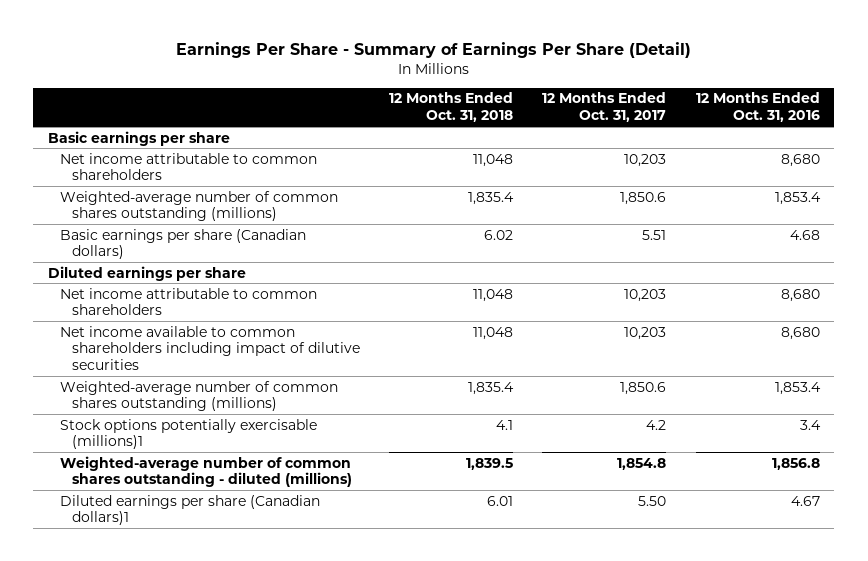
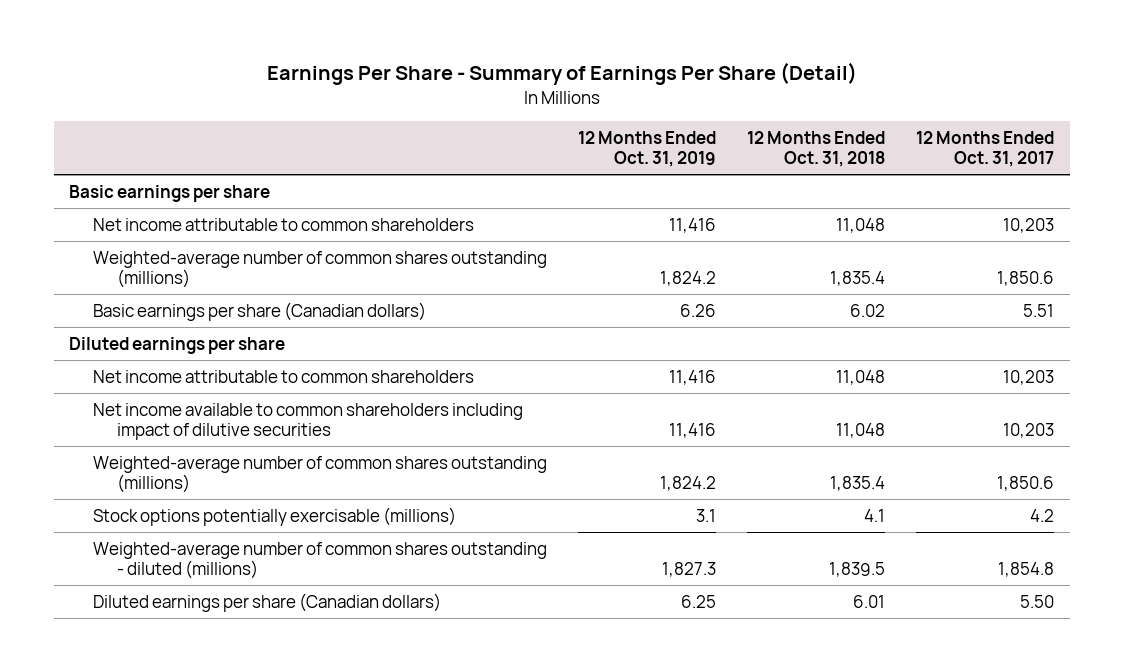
[695,92,820,123] 12 Months Ended Oct. 31, 2016 -> none
none -> [578,130,717,168] 12 Months Ended Oct. 31, 2019
[59,418,317,450] Stock options potentially exercisable (millions)1 -> [93,506,457,526] Stock options potentially exercisable (millions)
[59,494,320,526] Diluted earnings per share (Canadian dollars)1 -> [93,592,442,612] Diluted earnings per share (Canadian dollars)

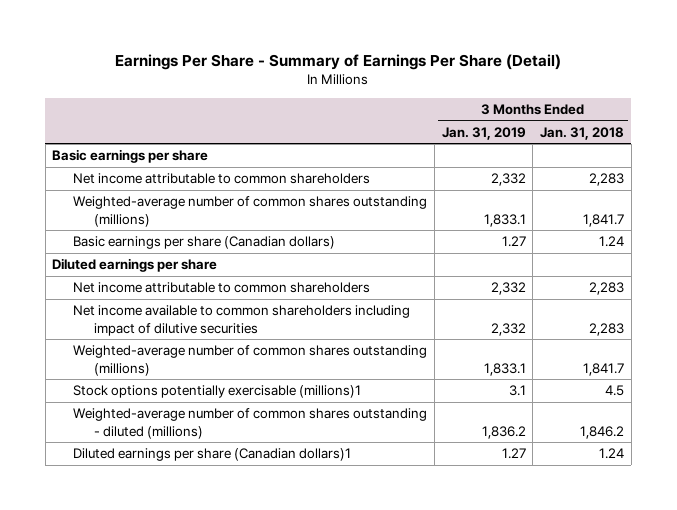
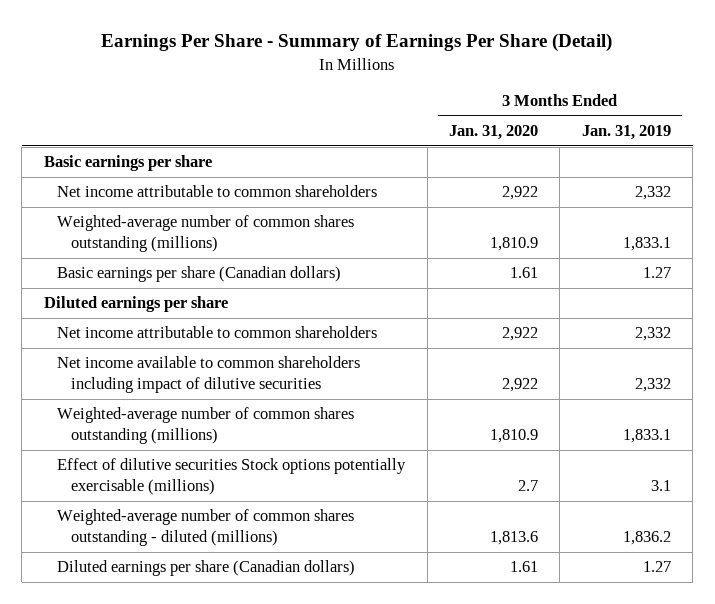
[540,126,625,140] Jan. 31, 2018 -> none
none -> [449,125,539,141] Jan. 31, 2020
[73,385,362,399] Stock options potentially exercisable (millions)1 -> [57,458,407,496] Effect of dilutive securities Stock options potentially exercisable (millions)
[73,448,352,462] Diluted earnings per share (Canadian dollars)1 -> [57,560,356,577] Diluted earnings per share (Canadian dollars)

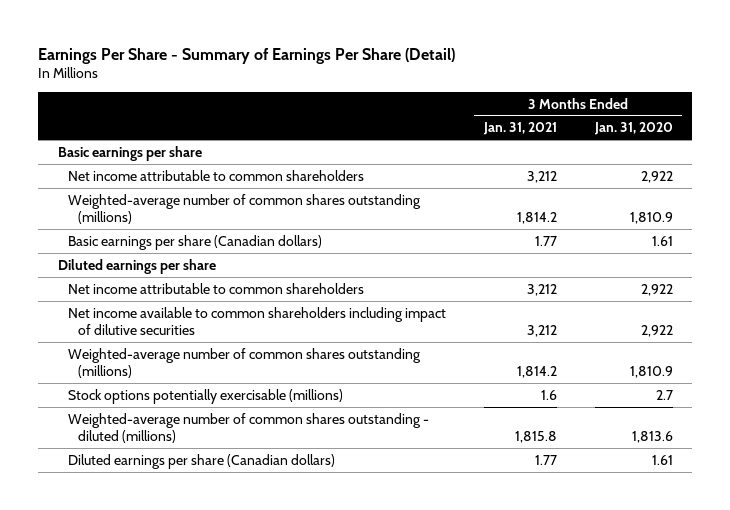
[581,125,671,141] Jan. 31, 2019 -> none
none -> [482,122,557,136] Jan. 31, 2021
[57,458,407,496] Effect of dilutive securities Stock options potentially exercisable (millions) -> [67,388,343,404] Stock options potentially exercisable (millions)

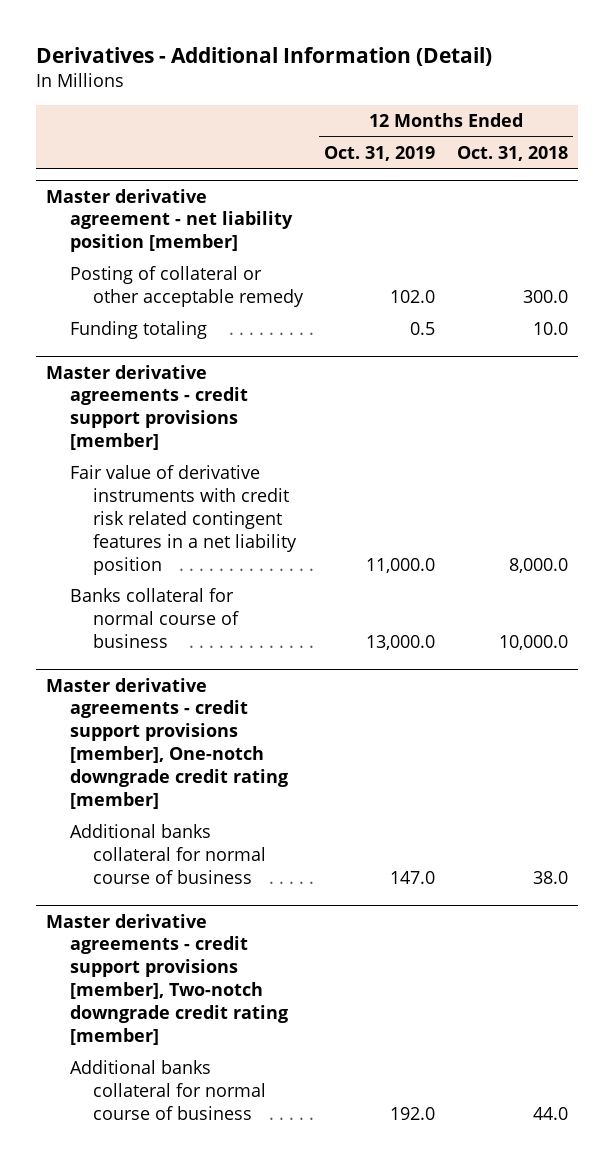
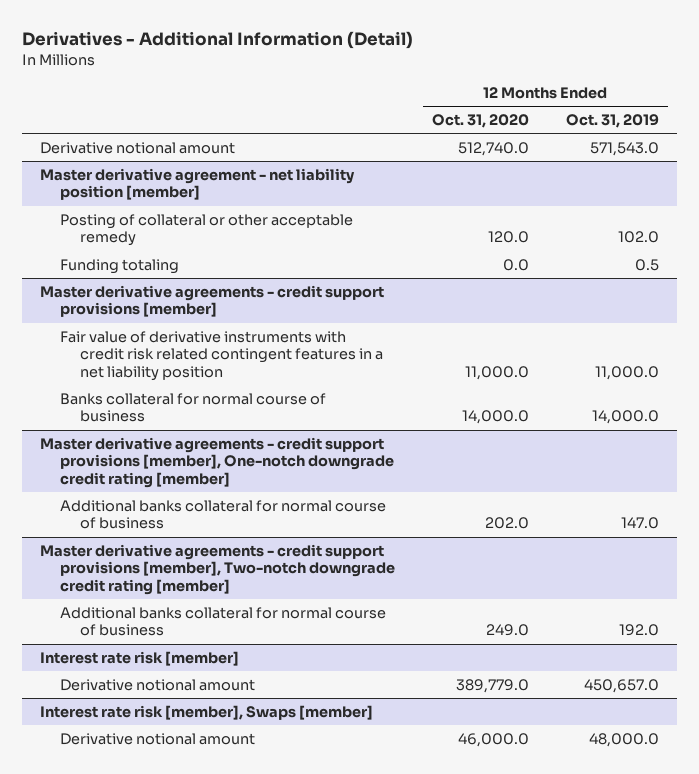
[456,145,568,161] Oct. 31, 2018 -> none
none -> [431,114,529,129] Oct. 31, 2020
none -> [40,141,236,154] Derivative notional amount
[366,634,436,650] 13,000.0 -> [591,410,659,425] 14,000.0
none -> [40,650,240,666] Interest rate risk [member]
none -> [60,678,256,691] Derivative notional amount
none -> [40,704,374,720] Interest rate risk [member], Swaps [member]
none -> [60,732,256,745] Derivative notional amount

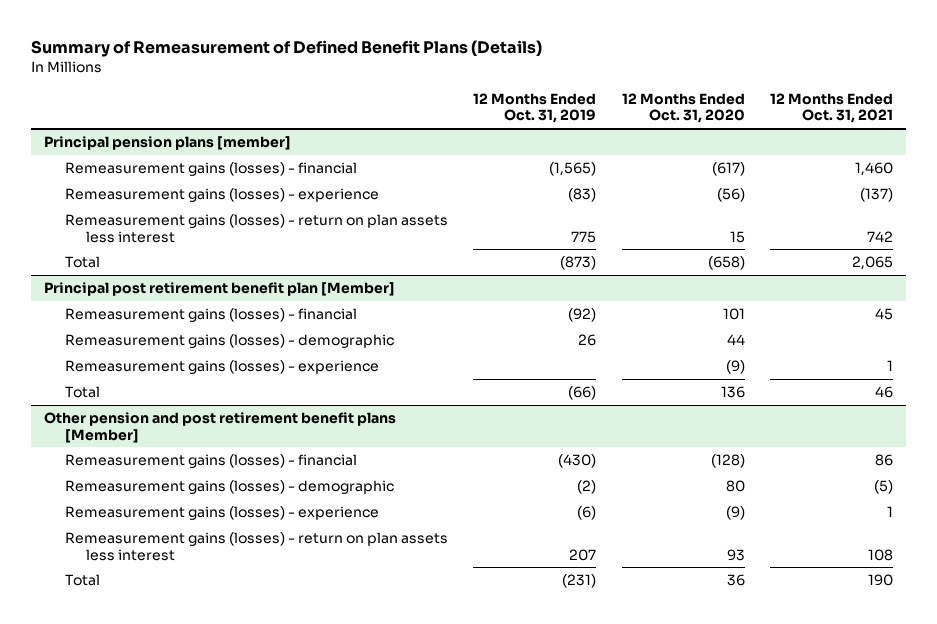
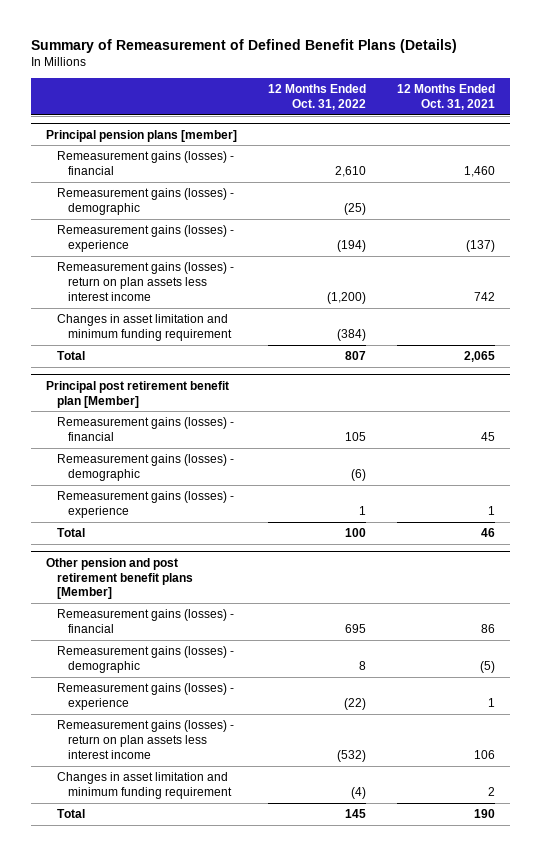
[473,92,597,124] 12 Months Ended Oct. 31, 2019 -> none
[621,92,745,124] 12 Months Ended Oct. 31, 2020 -> none
none -> [267,83,366,110] 12 Months Ended Oct. 31, 2022
none -> [57,188,235,216] Remeasurement gains (losses) - demographic
[65,214,449,243] Remeasurement gains (losses) - return on plan assets less interest -> [57,262,235,301] Remeasurement gains (losses) - return on plan assets less interest income
none -> [57,314,232,342] Changes in asset limitation and minimum funding requirement
[65,532,449,561] Remeasurement gains (losses) - return on plan assets less interest -> [57,720,235,759] Remeasurement gains (losses) - return on plan assets less interest income
[868,548,894,561] 108 -> [473,749,495,759] 106
none -> [57,772,232,800] Changes in asset limitation and minimum funding requirement

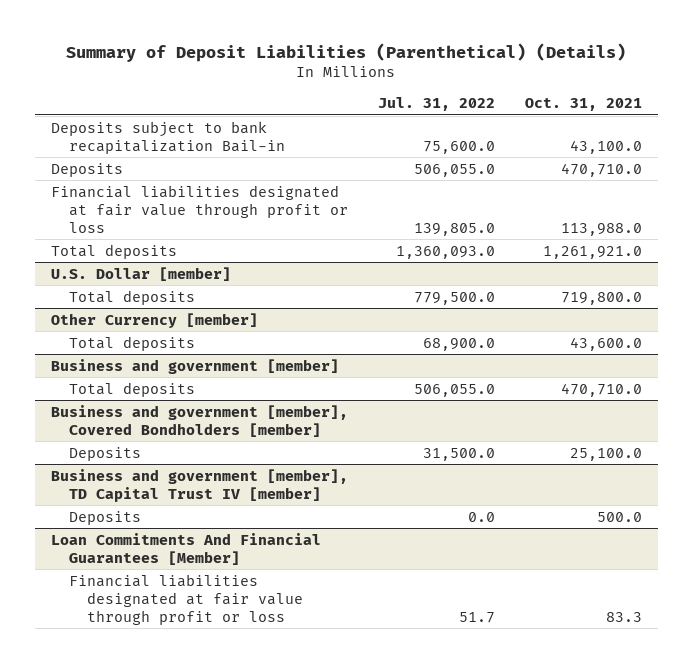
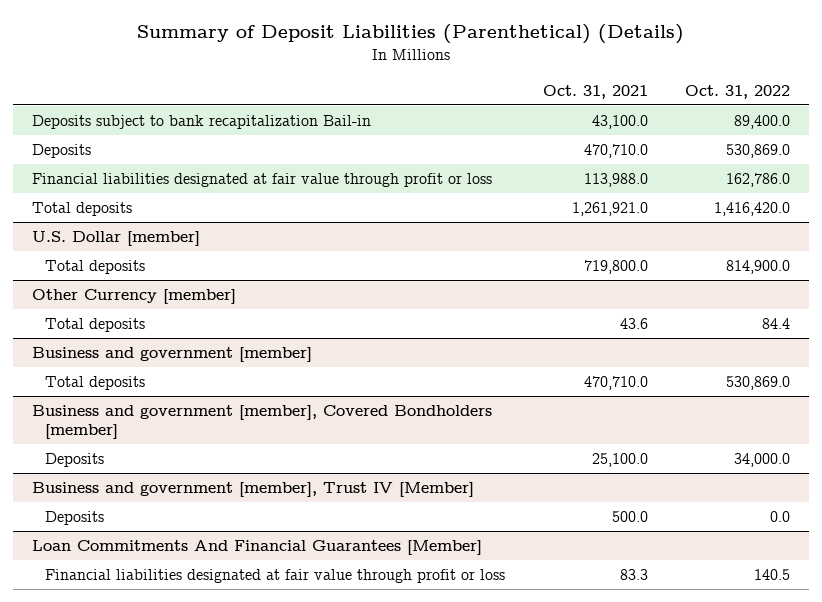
[377,97,495,112] Jul. 31, 2022 -> none
none -> [685,84,791,99] Oct. 31, 2022
[570,336,643,351] 43,600.0 -> [619,318,648,330] 43.6
[50,468,348,502] Business and government [member], TD Capital Trust IV [member] -> [32,482,475,498] Business and government [member], Trust IV [Member]

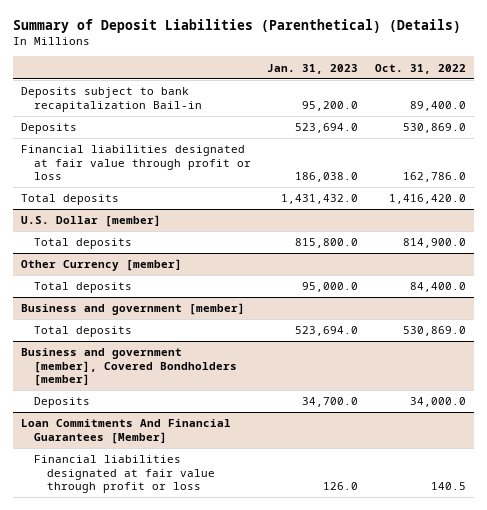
[542,84,648,99] Oct. 31, 2021 -> none
none -> [267,63,359,74] Jan. 31, 2023
[762,318,791,330] 84.4 -> [409,282,466,293] 84,400.0
[32,482,475,498] Business and government [member], Trust IV [Member] -> none
[45,511,105,526] Deposits -> none

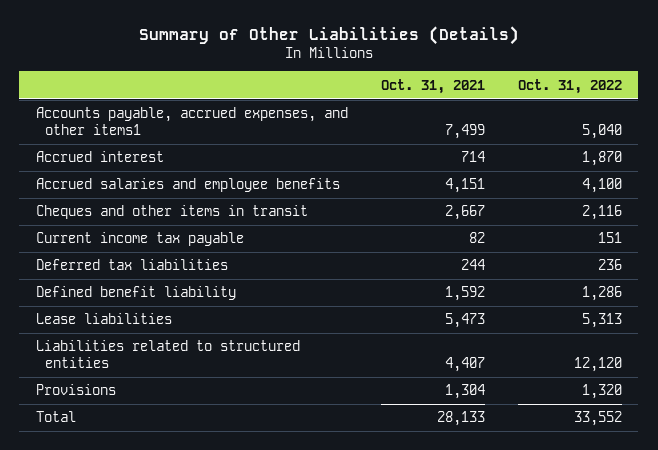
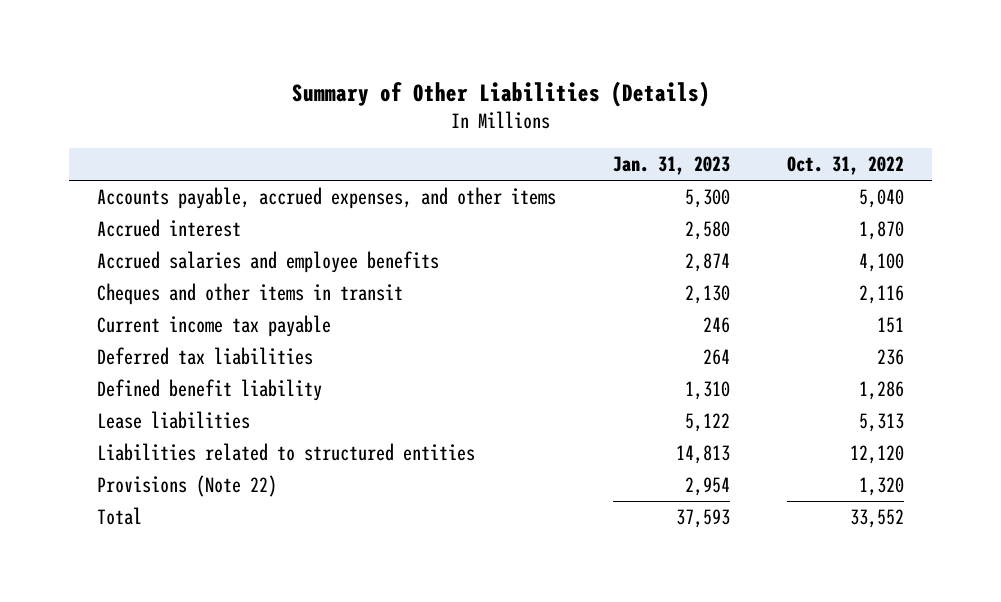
[380,78,485,94] Oct. 31, 2021 -> none
none -> [613,156,731,176] Jan. 31, 2023
[35,107,348,136] Accounts payable, accrued expenses, and other items1 -> [97,187,557,210] Accounts payable, accrued expenses, and other items
[35,384,116,396] Provisions -> [97,475,278,498] Provisions (Note 22)

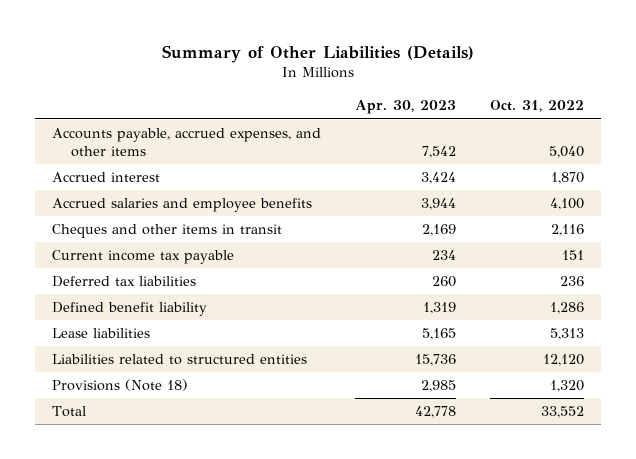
[613,156,731,176] Jan. 31, 2023 -> none
none -> [354,100,456,115] Apr. 30, 2023
[97,475,278,498] Provisions (Note 22) -> [51,379,188,392] Provisions (Note 18)

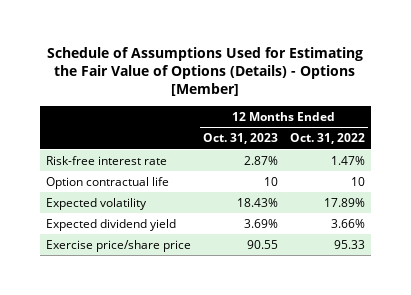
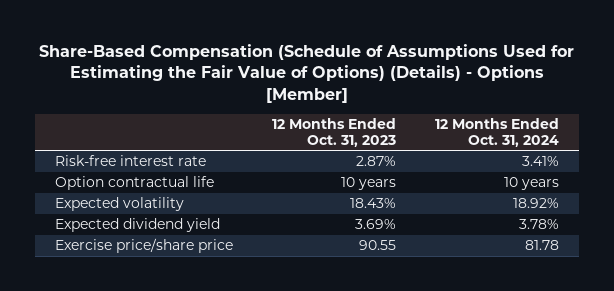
[47,47,364,97] Schedule of Assumptions Used for Estimating the Fair Value of Options (Details) - Options [Member] -> [39,43,575,103] Share-Based Compensation (Schedule of Assumptions Used for Estimating the Fair Value of Options) (Details) - Options [Member]
[289,133,365,145] Oct. 31, 2022 -> none
none -> [435,117,560,147] 12 Months Ended Oct. 31, 2024
[263,176,278,186] 10 -> [341,177,397,191] 10 years

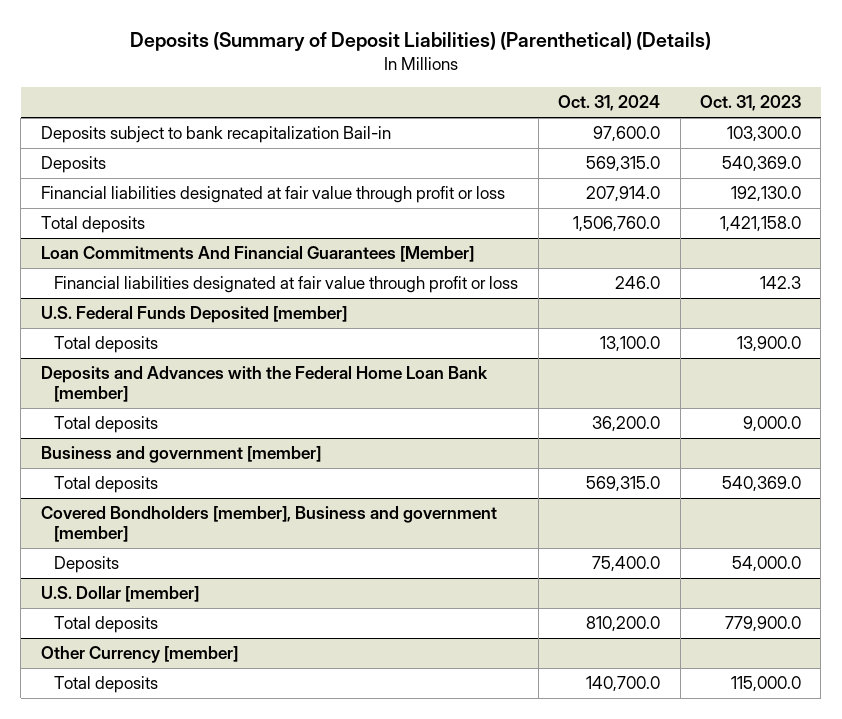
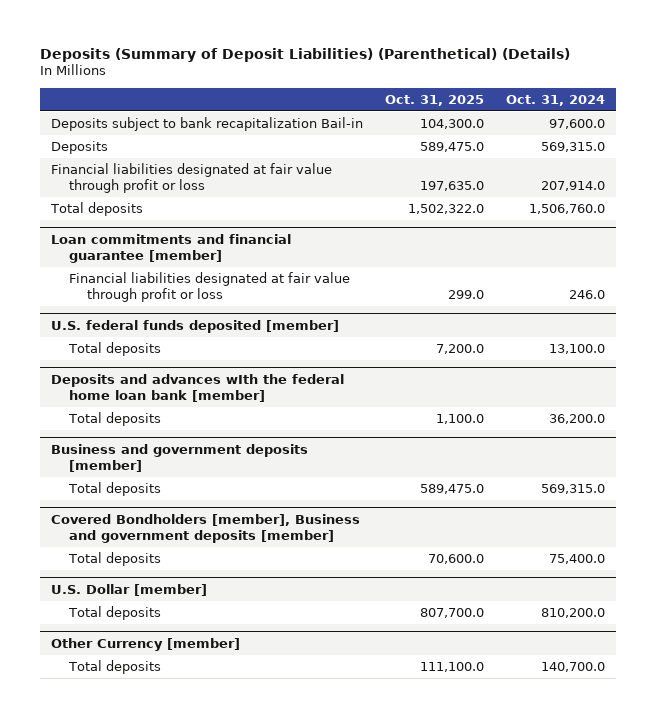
[699,95,801,112] Oct. 31, 2023 -> none
none -> [384,94,484,106] Oct. 31, 2025
[40,246,474,263] Loan Commitments And Financial Guarantees [Member] -> [50,233,291,263] Loan commitments and financial guarantee [member]
[40,306,347,324] U.S. Federal Funds Deposited [member] -> [50,319,339,333] U.S. federal funds deposited [member]
[40,366,488,402] Deposits and Advances with the Federal Home Loan Bank [member] -> [50,373,344,402] Deposits and advances wIth the federal home loan bank [member]
[40,446,321,464] Business and government [member] -> [50,443,308,472] Business and government deposits [member]
[40,506,497,542] Covered Bondholders [member], Business and government [member] -> [50,513,360,543] Covered Bondholders [member], Business and government deposits [member]
[54,556,120,574] Deposits -> [67,552,161,567] Total deposits

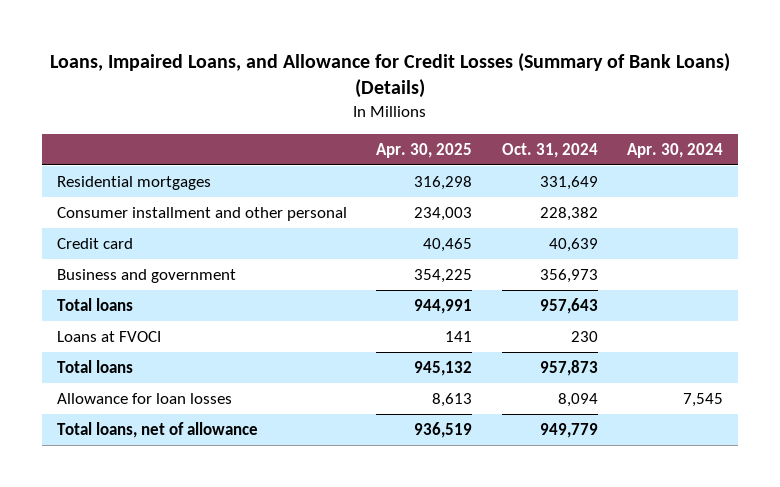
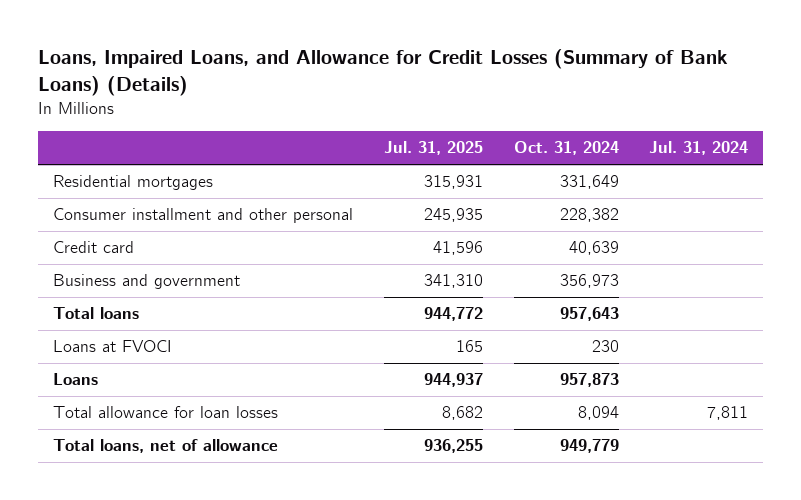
[376,142,473,158] Apr. 30, 2025 -> none
[627,142,724,158] Apr. 30, 2024 -> none
none -> [383,141,483,156] Jul. 31, 2025
none -> [649,141,749,156] Jul. 31, 2024
[56,360,133,374] Total loans -> [53,373,99,386] Loans
[56,393,232,405] Allowance for loan losses -> [53,406,279,419] Total allowance for loan losses

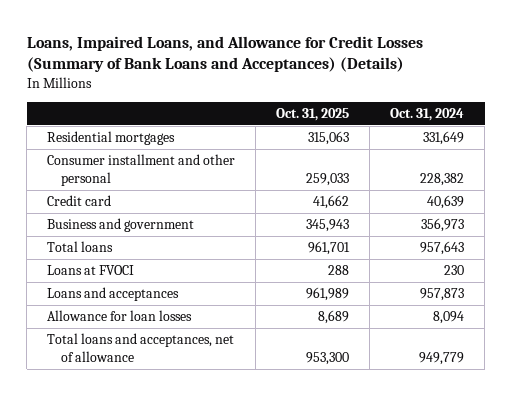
[37,49,728,96] Loans, Impaired Loans, and Allowance for Credit Losses (Summary of Bank Loans) (Details) -> [26,36,423,73] Loans, Impaired Loans, and Allowance for Credit Losses (Summary of Bank Loans and Acceptances) (Details)
[383,141,483,156] Jul. 31, 2025 -> none
[649,141,749,156] Jul. 31, 2024 -> none
none -> [276,107,350,121] Oct. 31, 2025
[53,373,99,386] Loans -> [47,287,180,302] Loans and acceptances
[53,406,279,419] Total allowance for loan losses -> [47,310,193,322] Allowance for loan losses
[53,439,279,454] Total loans, net of allowance -> [47,333,235,362] Total loans and acceptances, net of allowance

